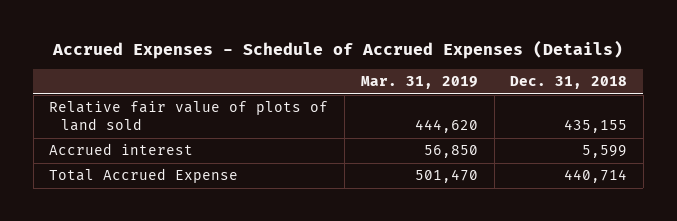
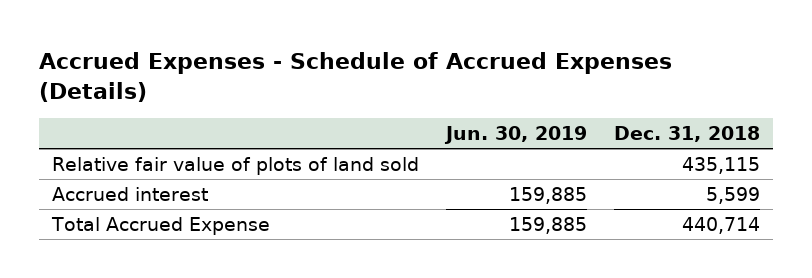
[360,76,478,90] Mar. 31, 2019 -> none
none -> [444,125,588,144] Jun. 30, 2019
[564,118,628,133] 435,155 -> [681,157,760,175] 435,115

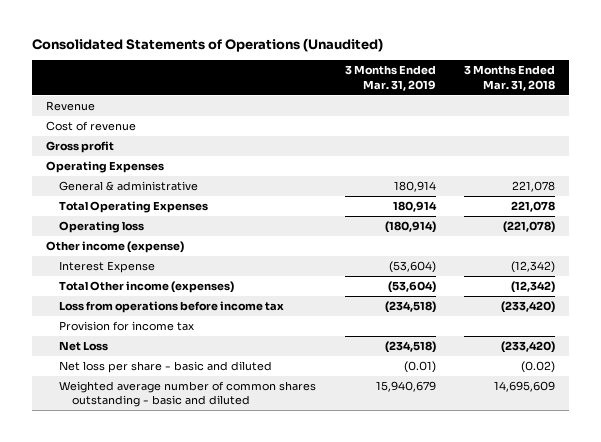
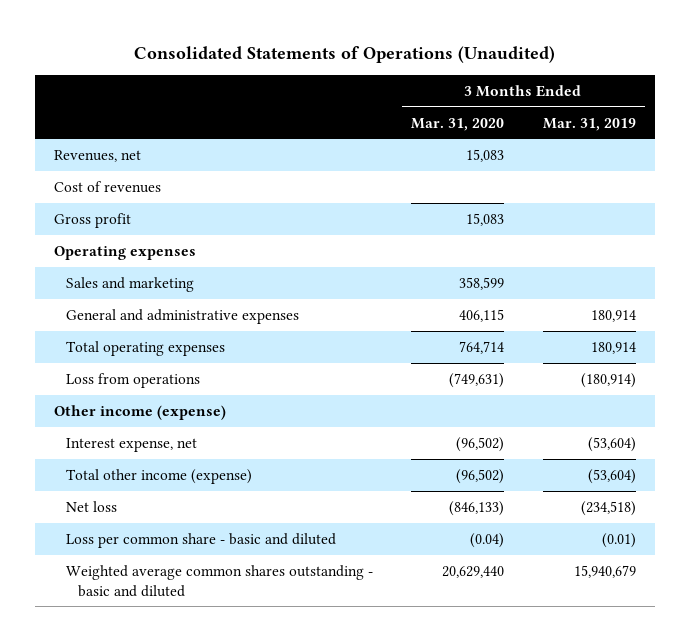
[464,65,556,91] 3 Months Ended Mar. 31, 2018 -> none
none -> [411,117,505,131] Mar. 31, 2020
[45,101,95,112] Revenue -> [54,149,142,162] Revenues, net
[45,121,136,132] Cost of revenue -> [54,180,162,193] Cost of revenues
[45,161,164,174] Operating Expenses -> [54,245,197,260] Operating expenses
none -> [65,276,194,292] Sales and marketing
[59,181,199,192] General & administrative -> [65,308,299,324] General and administrative expenses
[59,201,209,214] Total Operating Expenses -> [65,340,225,356] Total operating expenses
[59,221,145,234] Operating loss -> [65,372,200,388] Loss from operations
[59,301,285,314] Loss from operations before income tax -> none
[59,321,195,332] Provision for income tax -> none
[59,261,156,274] Interest Expense -> [65,437,197,452] Interest expense, net
[59,281,235,294] Total Other income (expenses) -> [65,468,252,484] Total other income (expense)
[59,341,109,352] Net Loss -> [65,500,117,512] Net loss
[59,361,273,374] Net loss per share - basic and diluted -> [65,532,336,548] Loss per common share - basic and diluted
[59,381,317,408] Weighted average number of common shares outstanding - basic and diluted -> [65,564,373,597] Weighted average common shares outstanding - basic and diluted

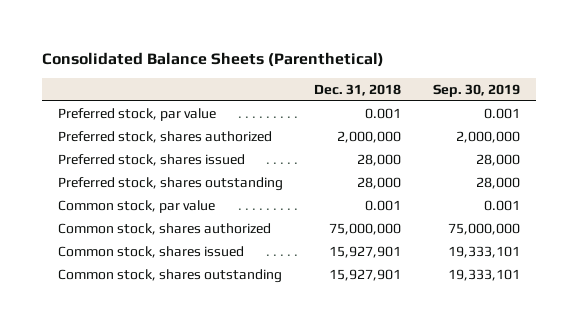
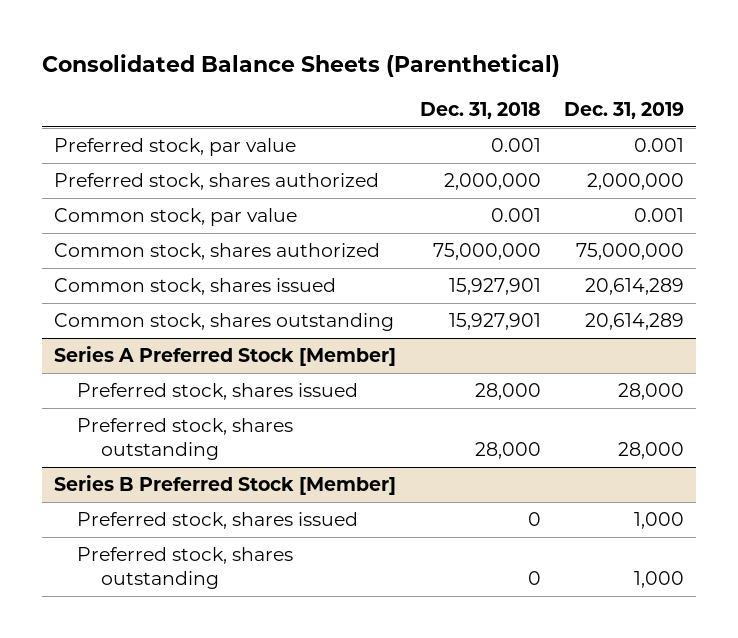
[433,83,521,97] Sep. 30, 2019 -> none
none -> [564,101,685,119] Dec. 31, 2019
[57,153,245,166] Preferred stock, shares issued -> none
[57,176,283,191] Preferred stock, shares outstanding -> none
none -> [54,346,397,367] Series A Preferred Stock [Member]
none -> [77,383,359,401] Preferred stock, shares issued
none -> [77,418,294,461] Preferred stock, shares outstanding
none -> [54,475,397,496] Series B Preferred Stock [Member]
none -> [77,512,359,530] Preferred stock, shares issued
none -> [77,547,294,590] Preferred stock, shares outstanding

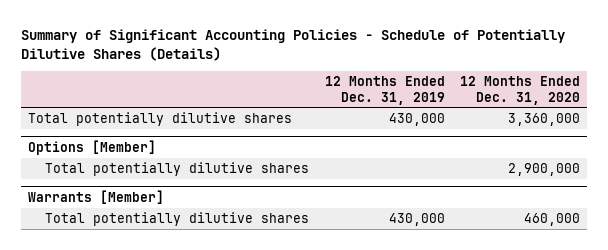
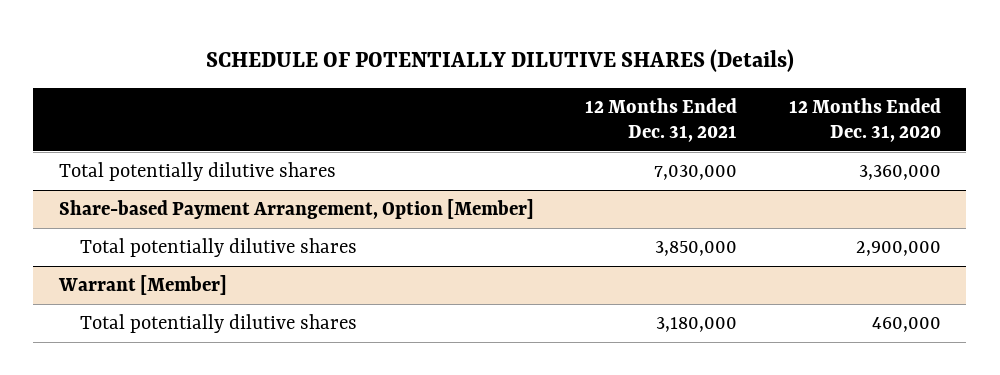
[20,28,565,61] Summary of Significant Accounting Policies - Schedule of Potentially Dilutive Shares (Details) -> [205,48,794,72] SCHEDULE OF POTENTIALLY DILUTIVE SHARES (Details)
[324,75,445,105] 12 Months Ended Dec. 31, 2019 -> none
none -> [585,97,738,142] 12 Months Ended Dec. 31, 2021
[28,139,157,155] Options [Member] -> [59,198,535,219] Share-based Payment Arrangement, Option [Member]
[28,189,165,204] Warrants [Member] -> [58,274,228,295] Warrant [Member]

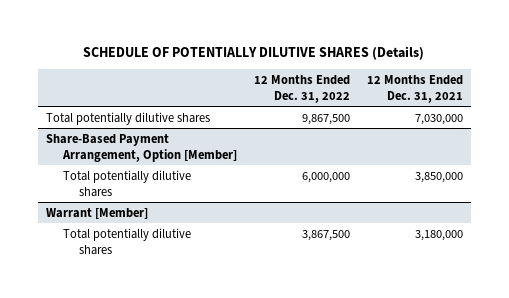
[788,97,941,142] 12 Months Ended Dec. 31, 2020 -> none
none -> [253,75,350,103] 12 Months Ended Dec. 31, 2022
[59,198,535,219] Share-based Payment Arrangement, Option [Member] -> [46,133,237,162] Share-Based Payment Arrangement, Option [Member]

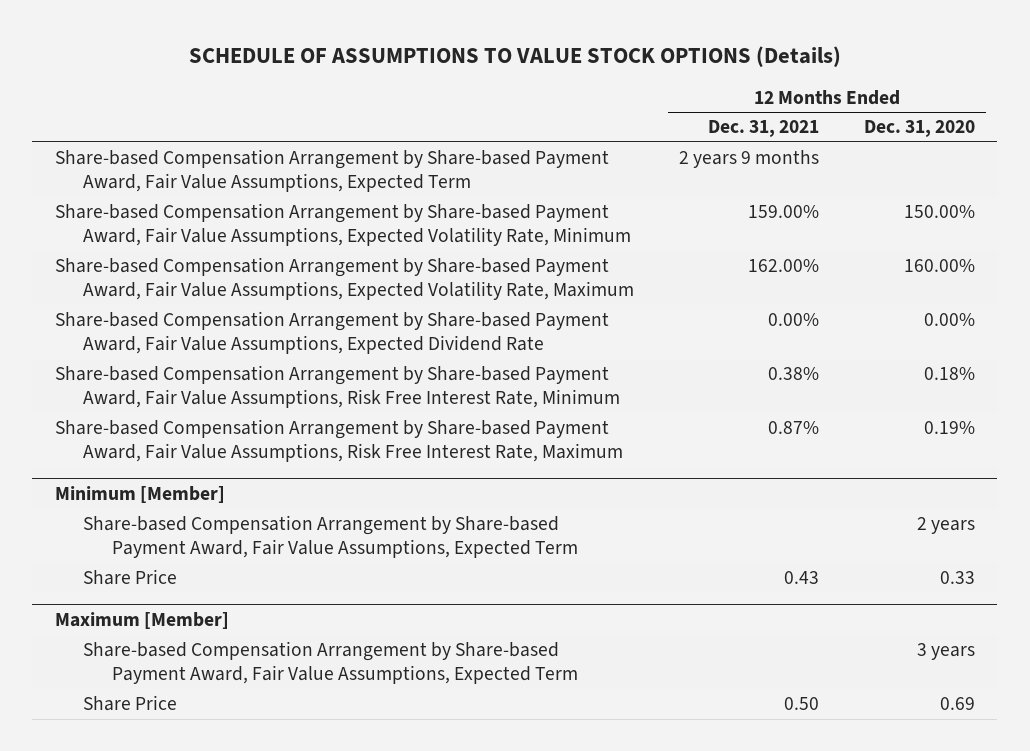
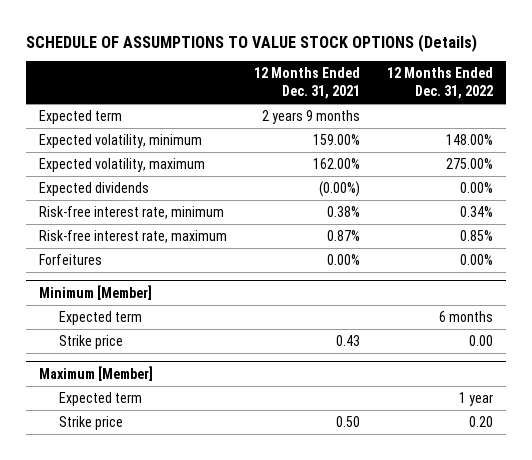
[863,120,975,138] Dec. 31, 2020 -> none
none -> [387,67,494,99] 12 Months Ended Dec. 31, 2022
[54,311,609,355] Share-based Compensation Arrangement by Share-based Payment Award, Fair Value Assumptions, Expected Dividend Rate -> none
[54,149,609,193] Share-based Compensation Arrangement by Share-based Payment Award, Fair Value Assumptions, Expected Term -> [39,110,123,125] Expected term
[54,203,632,247] Share-based Compensation Arrangement by Share-based Payment Award, Fair Value Assumptions, Expected Volatility Rate, Minimum -> [39,134,203,149] Expected volatility, minimum
[54,257,635,301] Share-based Compensation Arrangement by Share-based Payment Award, Fair Value Assumptions, Expected Volatility Rate, Maximum -> [39,158,206,173] Expected volatility, maximum
none -> [39,182,150,197] Expected dividends
[54,365,621,409] Share-based Compensation Arrangement by Share-based Payment Award, Fair Value Assumptions, Risk Free Interest Rate, Minimum -> [39,206,225,220] Risk-free interest rate, minimum
[54,419,624,463] Share-based Compensation Arrangement by Share-based Payment Award, Fair Value Assumptions, Risk Free Interest Rate, Maximum -> [39,230,228,244] Risk-free interest rate, maximum
none -> [39,254,103,266] Forfeitures
[83,569,178,586] Share Price -> none
[83,515,578,559] Share-based Compensation Arrangement by Share-based Payment Award, Fair Value Assumptions, Expected Term -> [59,311,143,326] Expected term
none -> [59,335,124,350] Strike price
[83,695,178,712] Share Price -> none
[83,641,578,685] Share-based Compensation Arrangement by Share-based Payment Award, Fair Value Assumptions, Expected Term -> [59,392,143,407] Expected term
none -> [59,416,124,431] Strike price

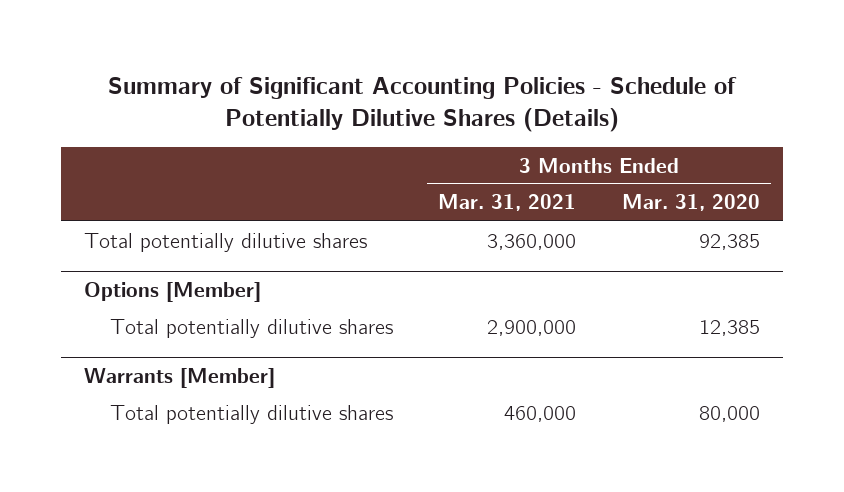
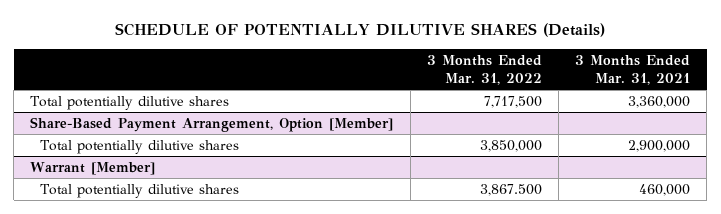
[108,76,738,133] Summary of Significant Accounting Policies - Schedule of Potentially Dilutive Shares (Details) -> [115,23,606,38] SCHEDULE OF POTENTIALLY DILUTIVE SHARES (Details)
[622,194,761,212] Mar. 31, 2020 -> none
none -> [426,55,542,86] 3 Months Ended Mar. 31, 2022
[84,282,262,303] Options [Member] -> [30,116,394,132] Share-Based Payment Arrangement, Option [Member]
[84,368,276,389] Warrants [Member] -> [30,161,156,175] Warrant [Member]

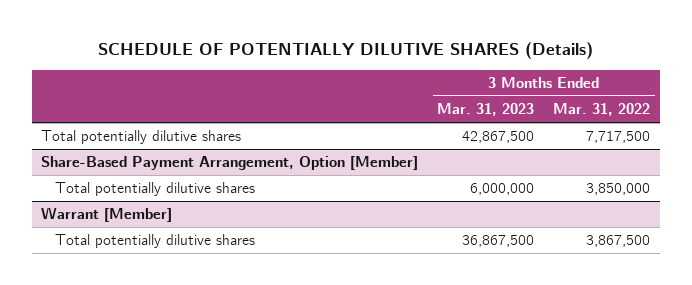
[575,55,691,86] 3 Months Ended Mar. 31, 2021 -> none
none -> [437,103,535,117] Mar. 31, 2023
[479,183,542,196] 3,867.500 -> [586,235,651,248] 3,867,500

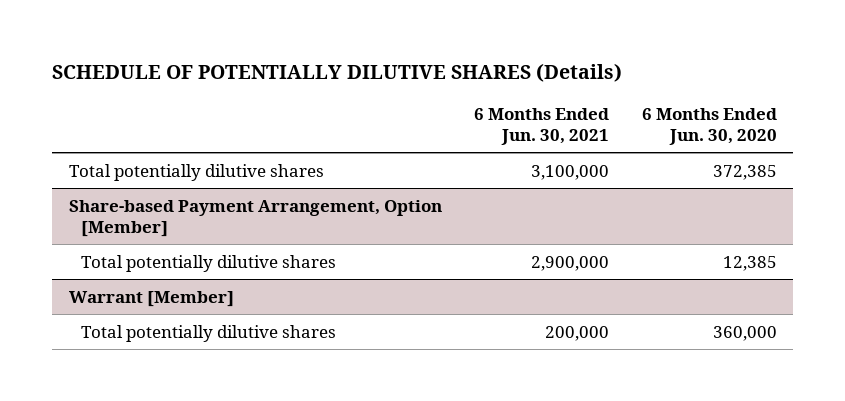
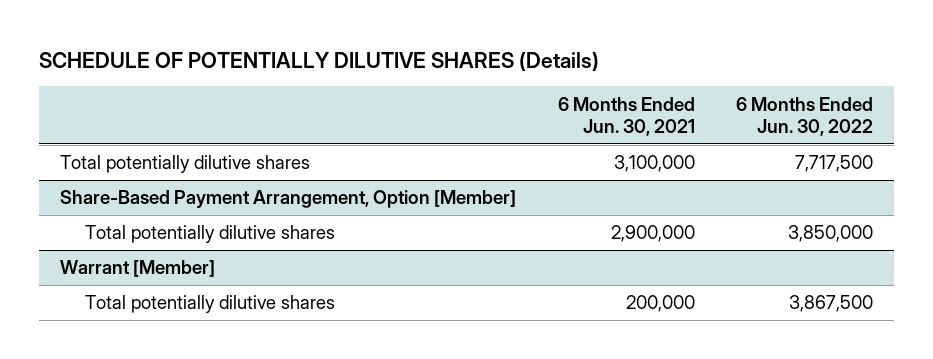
[641,107,777,145] 6 Months Ended Jun. 30, 2020 -> none
none -> [736,96,874,136] 6 Months Ended Jun. 30, 2022
[68,199,442,237] Share-based Payment Arrangement, Option [Member] -> [59,190,516,209] Share-Based Payment Arrangement, Option [Member]

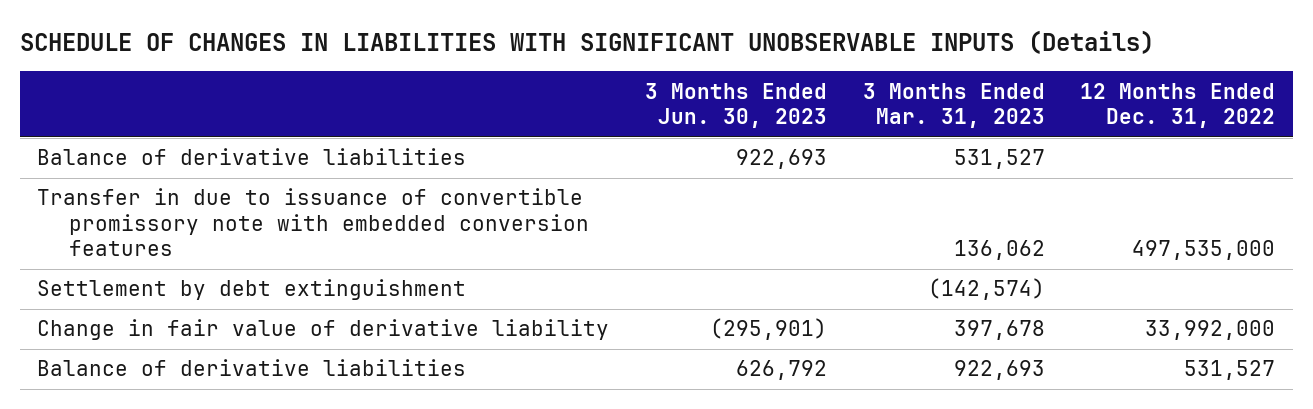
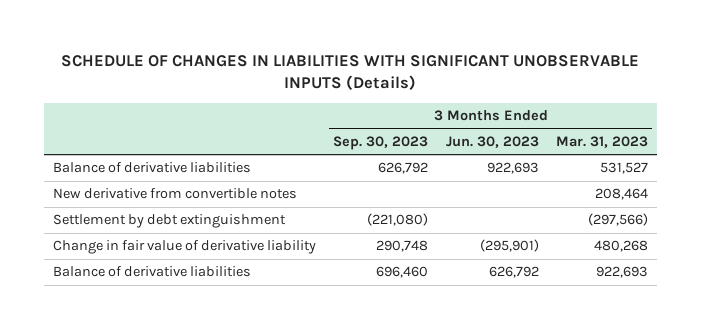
[1080,82,1276,129] 12 Months Ended Dec. 31, 2022 -> none
none -> [333,135,429,150] Sep. 30, 2023
[37,188,590,257] Transfer in due to issuance of convertible promissory note with embedded conversion features -> none
none -> [52,188,297,200] New derivative from convertible notes
[927,278,1045,301] (142,574) -> [587,213,648,227] (297,566)
[953,320,1045,341] 397,678 -> [593,240,648,253] 480,268

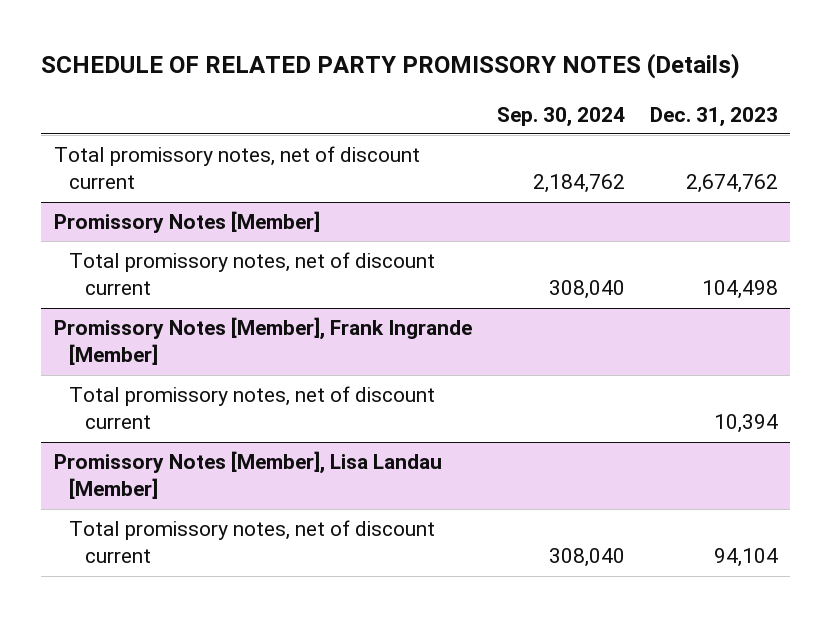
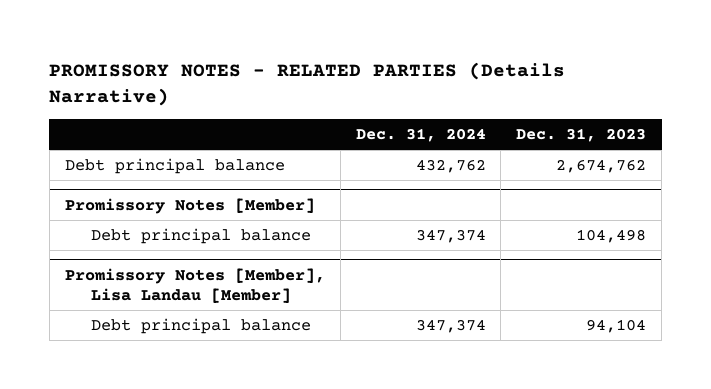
[41,53,741,80] SCHEDULE OF RELATED PARTY PROMISSORY NOTES (Details) -> [49,61,566,107] PROMISSORY NOTES - RELATED PARTIES (Details Narrative)
[496,106,625,127] Sep. 30, 2024 -> none
none -> [355,128,486,143] Dec. 31, 2024
[53,146,420,190] Total promissory notes, net of discount current -> [64,158,285,175] Debt principal balance
[53,317,472,366] Promissory Notes [Member], Frank Ingrande [Member] -> none
[69,386,436,430] Total promissory notes, net of discount current -> none
[69,252,436,296] Total promissory notes, net of discount current -> [91,228,312,245] Debt principal balance
[69,520,436,564] Total promissory notes, net of discount current -> [91,318,312,335] Debt principal balance

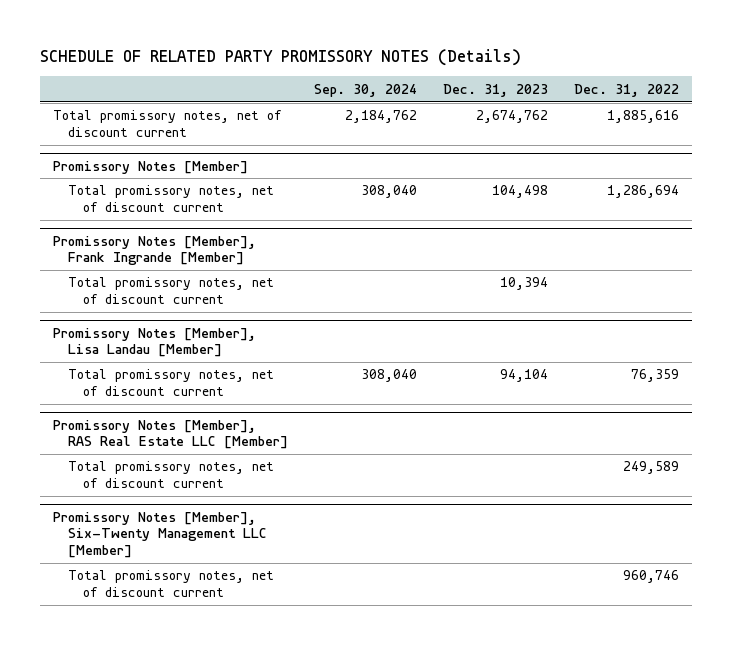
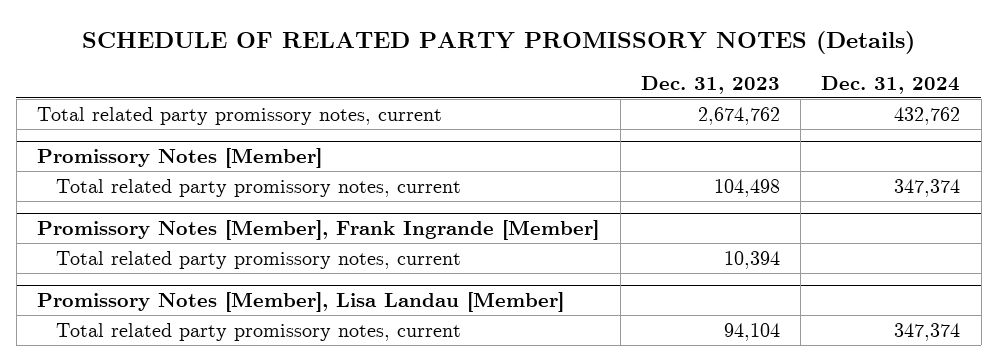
[313,83,417,97] Sep. 30, 2024 -> none
[573,83,679,97] Dec. 31, 2022 -> none
none -> [821,75,961,94] Dec. 31, 2024
[53,110,283,138] Total promissory notes, net of discount current -> [37,106,443,125] Total related party promissory notes, current
[67,185,274,213] Total promissory notes, net of discount current -> [55,178,461,197] Total related party promissory notes, current
[67,277,274,305] Total promissory notes, net of discount current -> [55,250,461,269] Total related party promissory notes, current
[53,419,288,450] Promissory Notes [Member], RAS Real Estate LLC [Member] -> none
[67,461,274,489] Total promissory notes, net of discount current -> none
[53,511,267,558] Promissory Notes [Member], Six-Twenty Management LLC [Member] -> none
[67,570,274,598] Total promissory notes, net of discount current -> none
[67,369,274,397] Total promissory notes, net of discount current -> [55,322,461,341] Total related party promissory notes, current

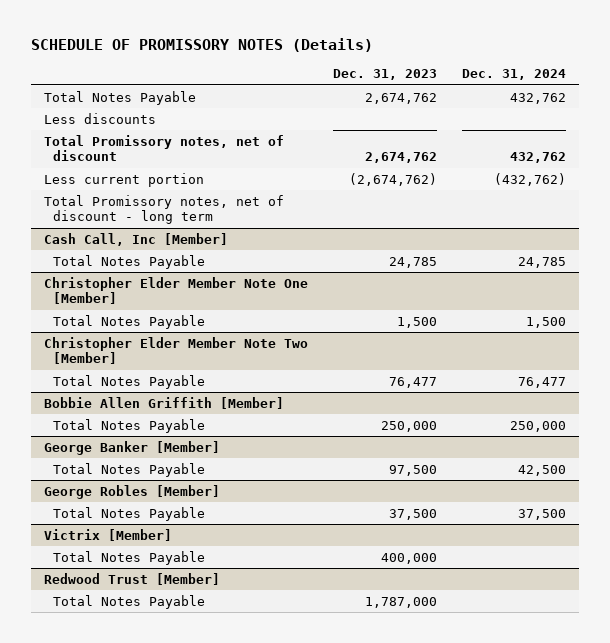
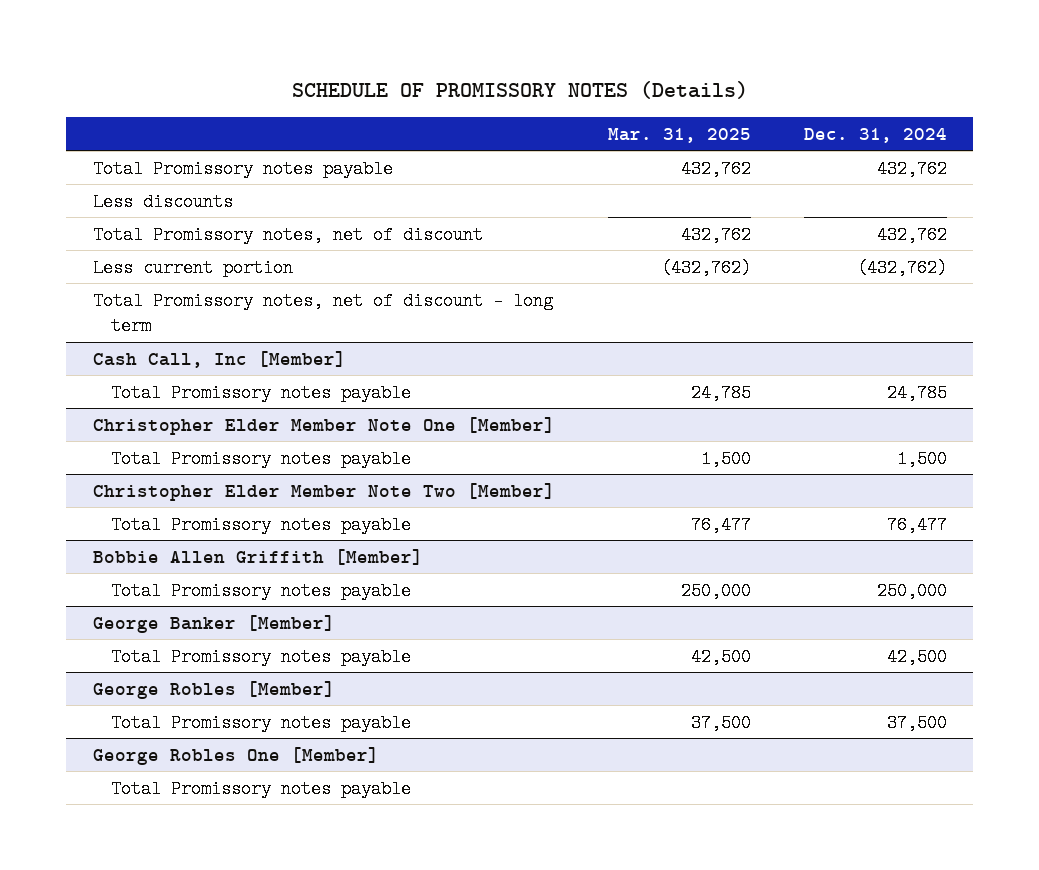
[332,69,437,81] Dec. 31, 2023 -> none
none -> [607,127,751,143] Mar. 31, 2025
[43,90,196,105] Total Notes Payable -> [92,159,393,178] Total Promissory notes payable
[53,254,206,269] Total Notes Payable -> [110,383,411,402] Total Promissory notes payable
[53,314,206,329] Total Notes Payable -> [110,449,411,468] Total Promissory notes payable
[53,374,206,389] Total Notes Payable -> [110,515,411,534] Total Promissory notes payable
[53,418,206,433] Total Notes Payable -> [110,581,411,600] Total Promissory notes payable
[53,462,206,477] Total Notes Payable -> [110,647,411,666] Total Promissory notes payable
[43,528,172,541] Victrix [Member] -> none
[43,572,220,585] Redwood Trust [Member] -> none
[53,594,206,609] Total Notes Payable -> none
[53,506,206,521] Total Notes Payable -> [110,713,411,732] Total Promissory notes payable
none -> [92,746,379,765] George Robles One [Member]
[53,550,206,565] Total Notes Payable -> [110,779,411,798] Total Promissory notes payable

